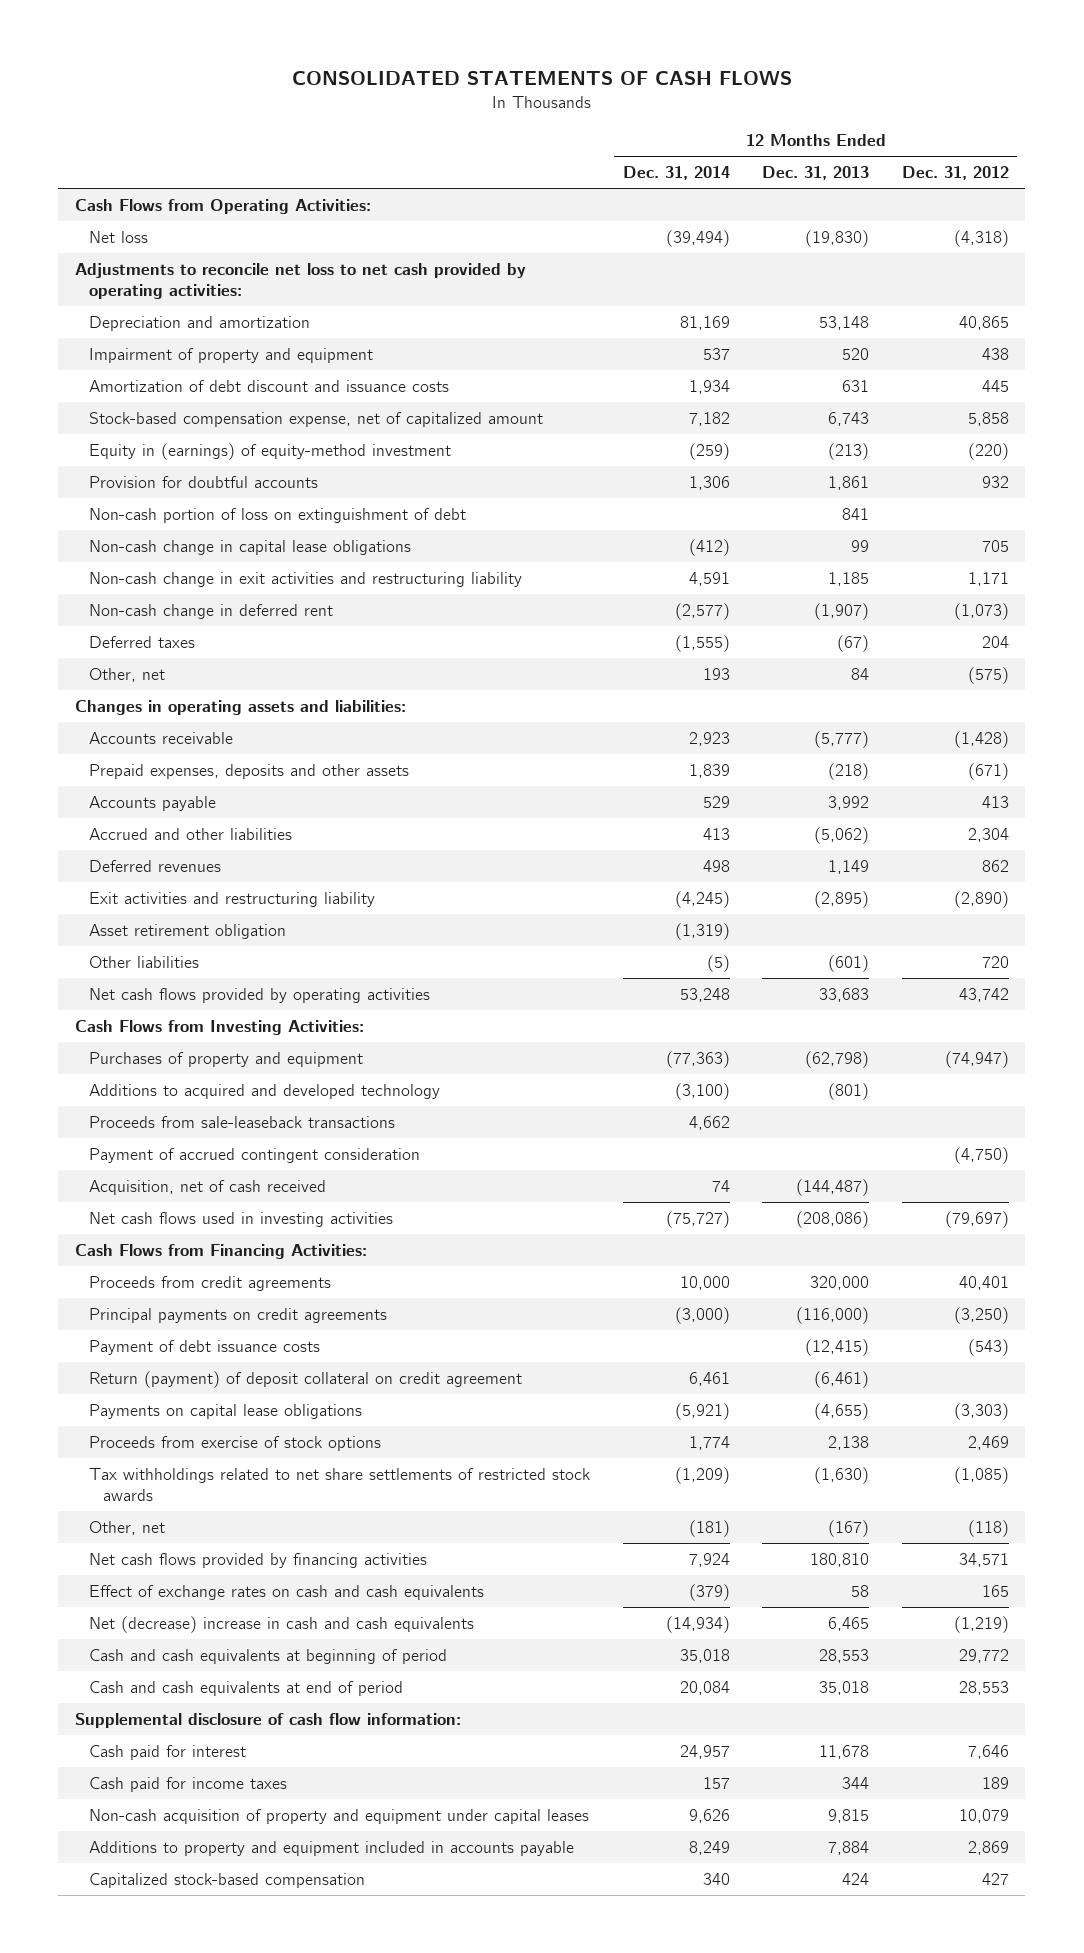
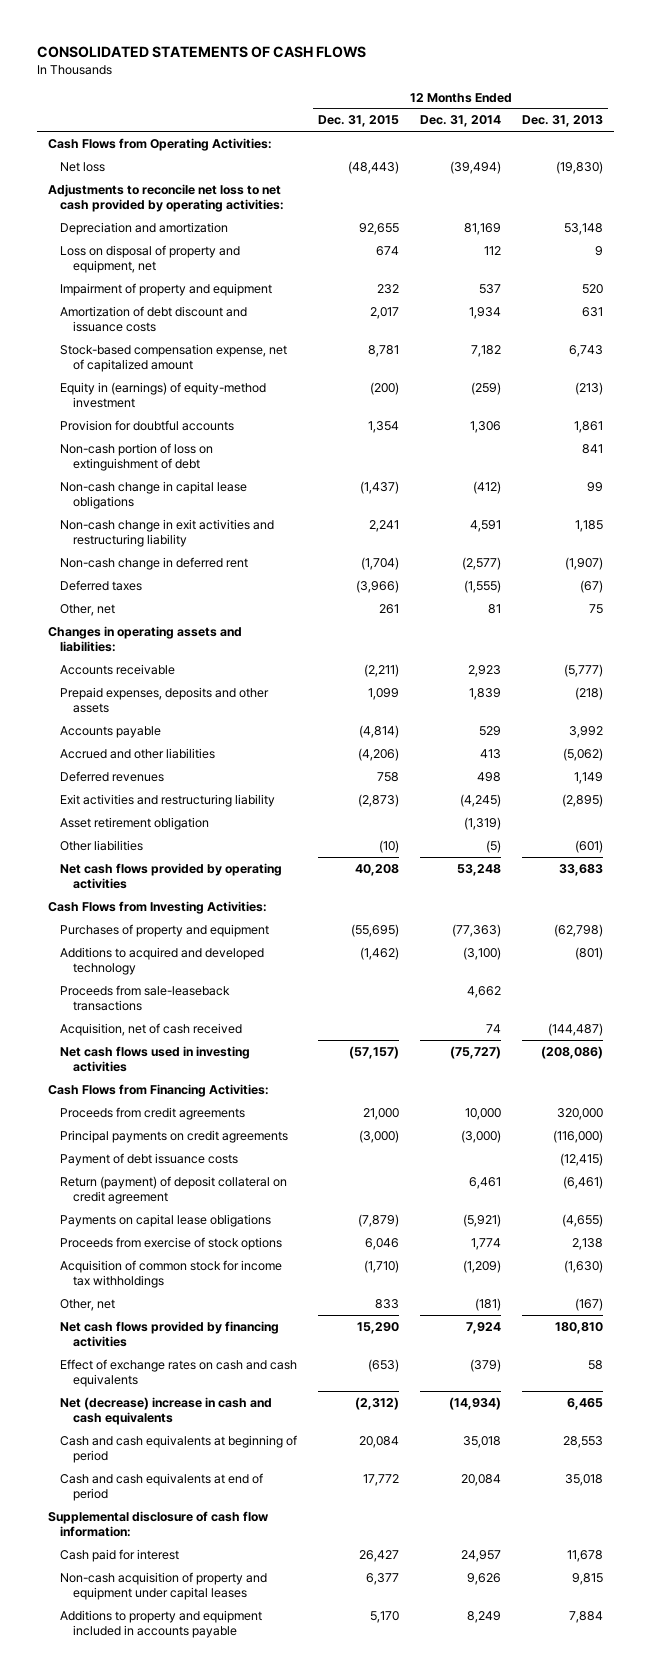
[901,166,1009,181] Dec. 31, 2012 -> none
none -> [318,115,400,128] Dec. 31, 2015
none -> [60,244,241,274] Loss on disposal of property and equipment, net
[702,667,730,680] 193 -> [488,603,502,614] 81
[851,667,870,680] 84 -> [589,603,604,614] 75
[88,1147,420,1163] Payment of accrued contingent consideration -> none
[88,1467,590,1502] Tax withholdings related to net share settlements of restricted stock awards -> [60,1259,283,1289] Acquisition of common stock for income tax withholdings
[88,1776,287,1792] Cash paid for income taxes -> none
[88,1872,365,1888] Capitalized stock-based compensation -> none

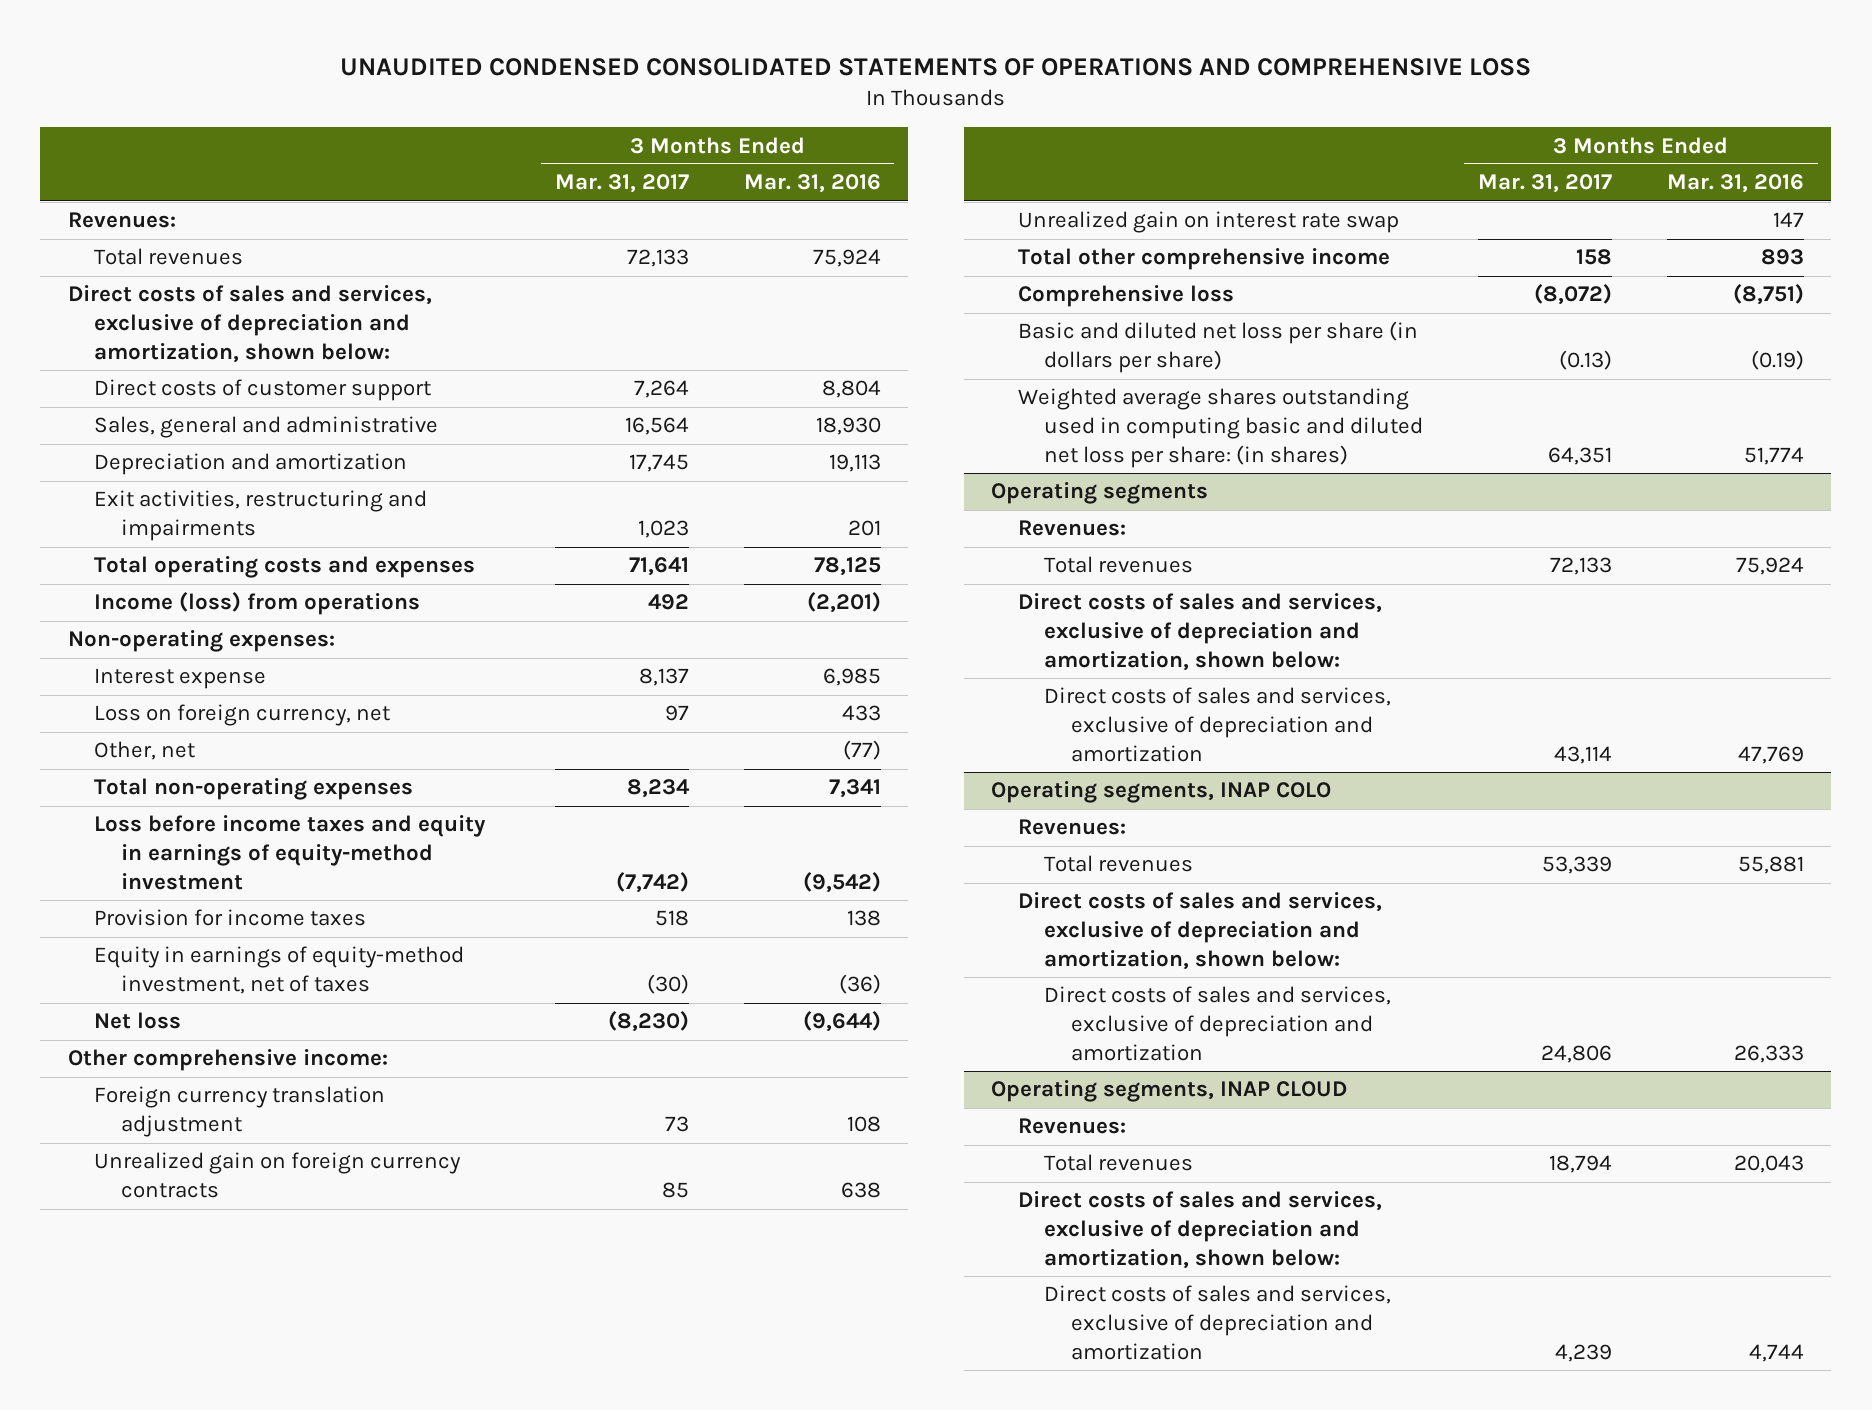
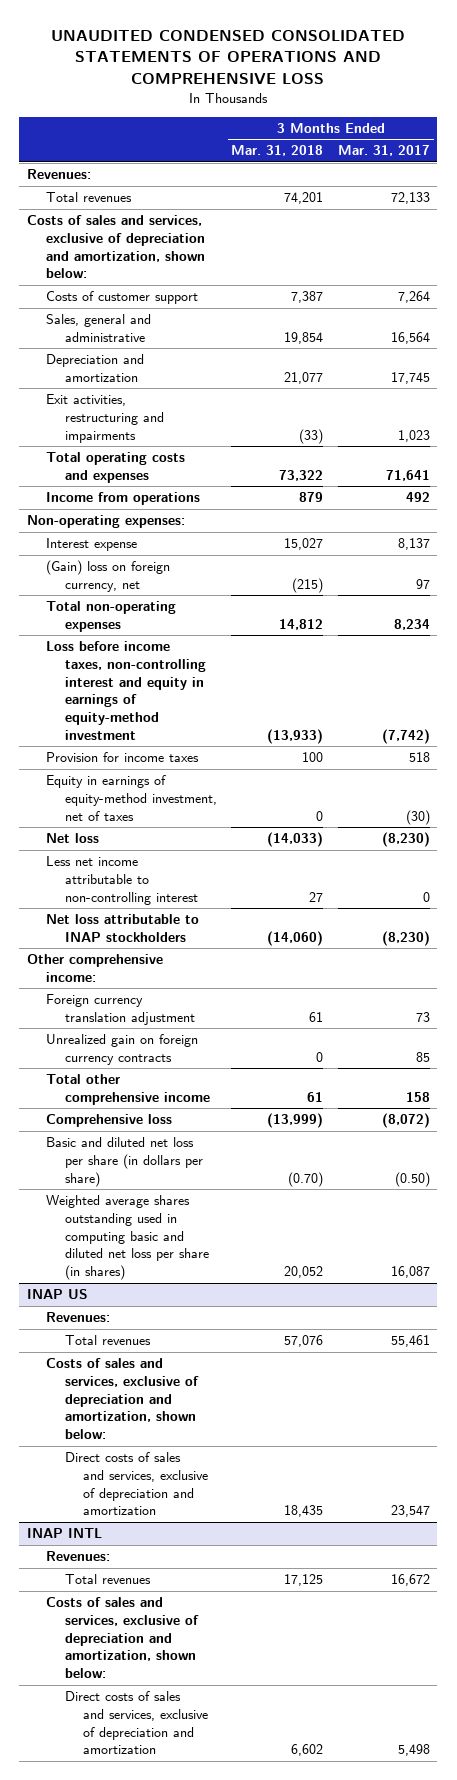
[743,174,881,194] Mar. 31, 2016 -> none
none -> [231,145,324,157] Mar. 31, 2018
[67,285,432,364] Direct costs of sales and services, exclusive of depreciation and amortization, shown below: -> [26,215,205,279] Costs of sales and services, exclusive of depreciation and amortization, shown below:
[94,379,432,402] Direct costs of customer support -> [45,291,198,305] Costs of customer support
[94,592,421,616] Income (loss) from operations -> [45,492,200,506] Income from operations
[94,741,196,761] Other, net -> none
[94,704,391,727] Loss on foreign currency, net -> [45,560,170,592] (Gain) loss on foreign currency, net
[94,815,487,891] Loss before income taxes and equity in earnings of equity-method investment -> [45,641,206,740] Loss before income taxes, non-controlling interest and equity in earnings of equity-method investment
none -> [45,856,198,905] Less net income attributable to non-controlling interest
none -> [45,914,199,942] Net loss attributable to INAP stockholders
[1017,211,1399,234] Unrealized gain on interest rate swap -> none
[991,482,1209,505] Operating segments -> none
[1017,520,1126,537] Revenues: -> none
[1044,556,1194,574] Total revenues -> none
[1017,593,1382,672] Direct costs of sales and services, exclusive of depreciation and amortization, shown below: -> none
[1044,687,1392,763] Direct costs of sales and services, exclusive of depreciation and amortization -> none
[991,781,1332,804] Operating segments, INAP COLO -> none
[1559,350,1613,371] (0.13) -> [394,1171,430,1187] (0.50)
[1017,388,1424,469] Weighted average shares outstanding used in computing basic and diluted net loss per share: (in shares) -> [45,1195,209,1281] Weighted average shares outstanding used in computing basic and diluted net loss per share (in shares)
[1548,447,1613,466] 64,351 -> [390,1266,430,1279] 16,087
none -> [26,1289,88,1300] INAP US
[991,1080,1348,1103] Operating segments, INAP CLOUD -> none
[1542,856,1613,875] 53,339 -> [390,1335,430,1348] 55,461
[1017,892,1382,971] Direct costs of sales and services, exclusive of depreciation and amortization, shown below: -> [45,1358,199,1440] Costs of sales and services, exclusive of depreciation and amortization, shown below:
[1541,1045,1613,1064] 24,806 -> [390,1505,430,1518] 23,547
none -> [26,1528,102,1539] INAP INTL
[1549,1155,1613,1174] 18,794 -> [390,1574,430,1587] 16,672
[1017,1191,1382,1270] Direct costs of sales and services, exclusive of depreciation and amortization, shown below: -> [45,1597,199,1679] Costs of sales and services, exclusive of depreciation and amortization, shown below:
[1555,1344,1613,1363] 4,239 -> [397,1744,430,1757] 5,498

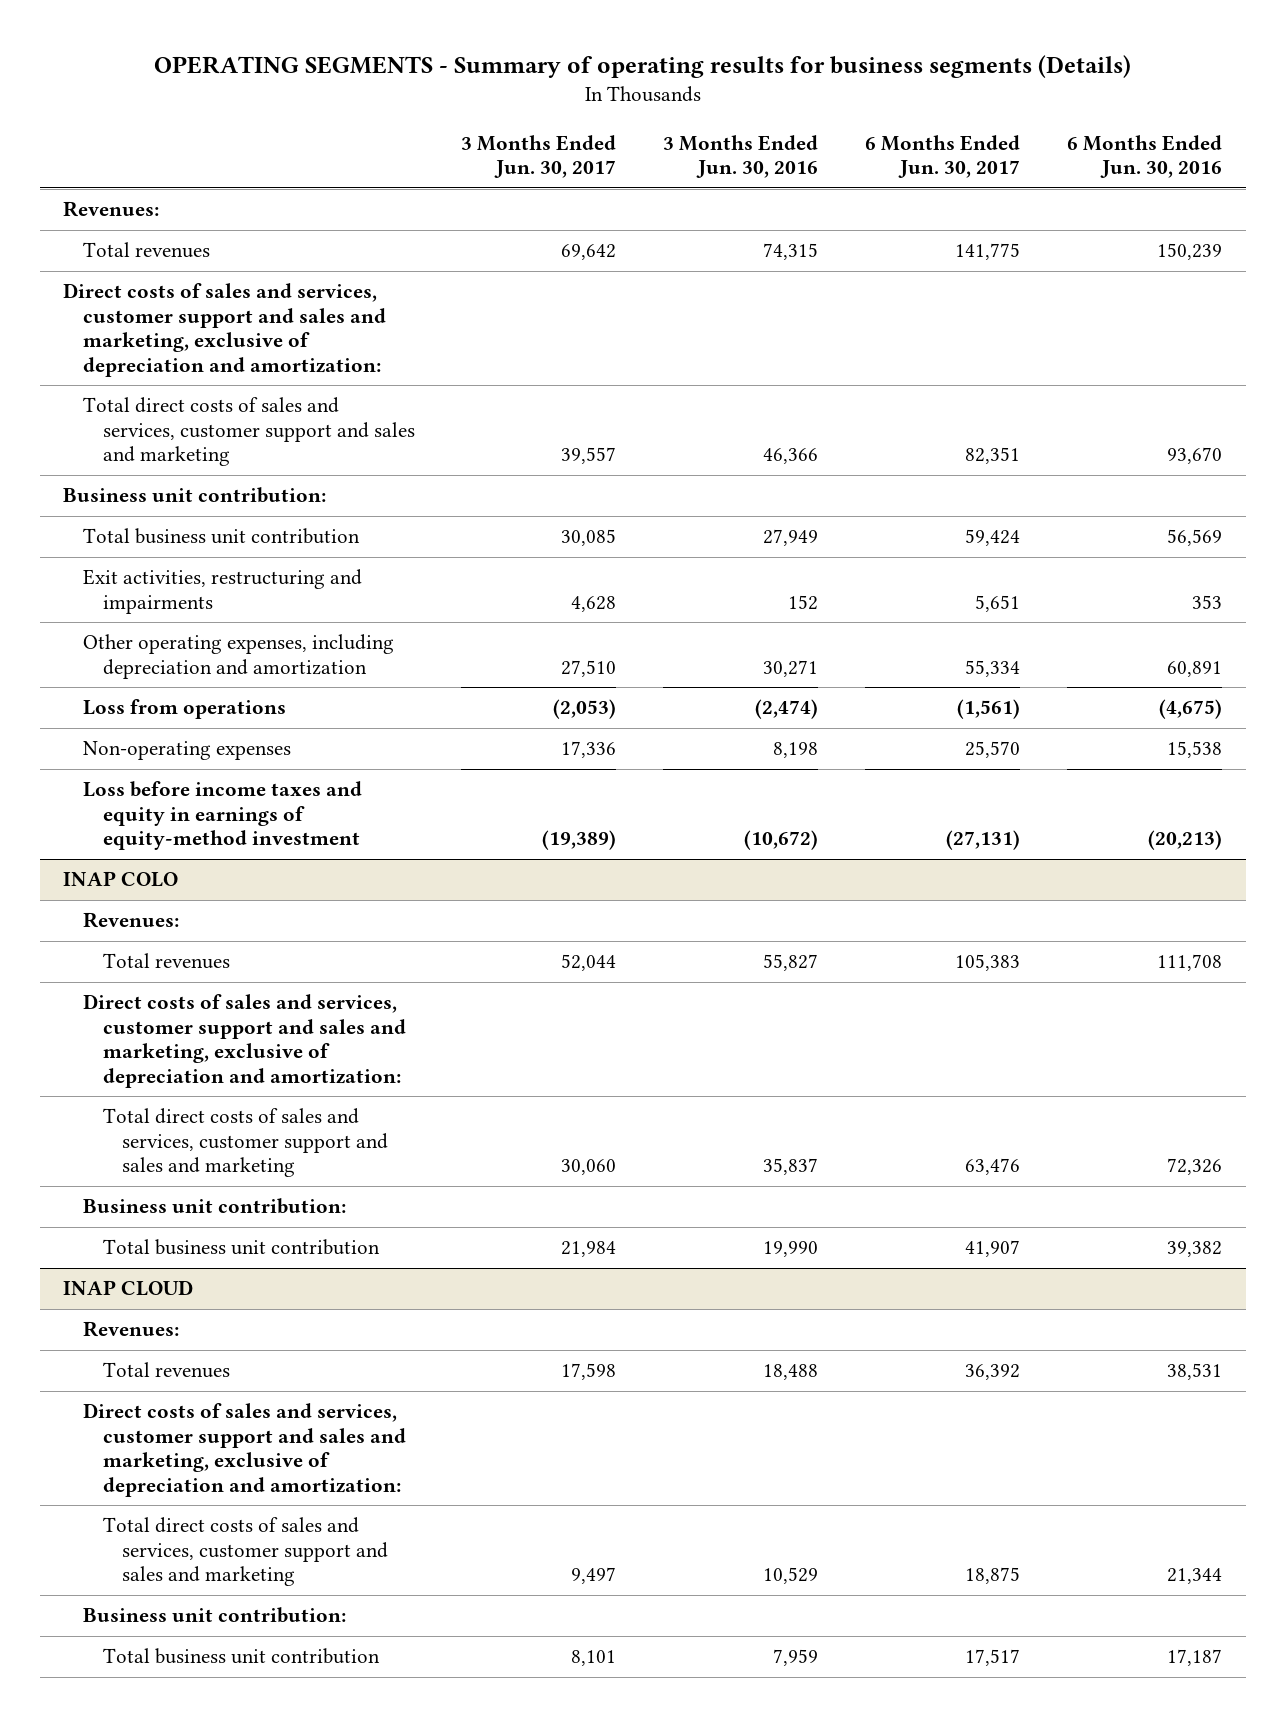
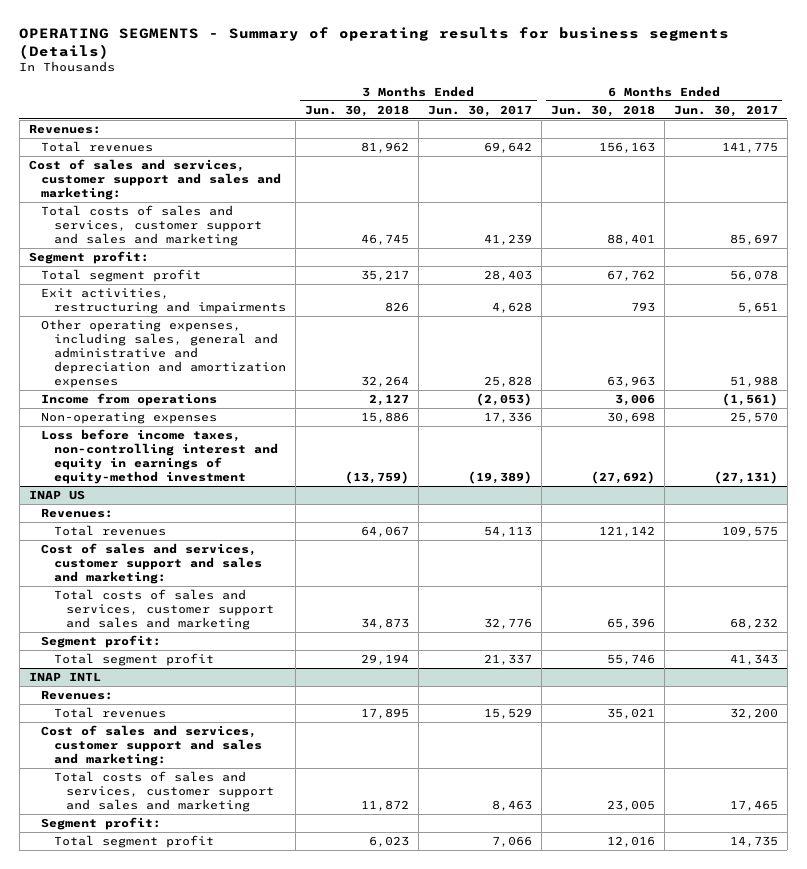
[663,134,819,179] 3 Months Ended Jun. 30, 2016 -> none
[1067,134,1223,179] 6 Months Ended Jun. 30, 2016 -> none
none -> [304,104,409,117] Jun. 30, 2018
none -> [550,104,655,117] Jun. 30, 2018
[82,528,360,545] Total business unit contribution -> none
[63,283,386,377] Direct costs of sales and services, customer support and sales and marketing, exclusive of depreciation and amortization: -> [28,159,282,200] Cost of sales and services, customer support and sales and marketing:
[82,397,415,467] Total direct costs of sales and services, customer support and sales and marketing -> [41,205,262,246] Total costs of sales and services, customer support and sales and marketing
[561,447,617,465] 39,557 -> [483,233,532,245] 41,239
[965,447,1021,465] 82,351 -> [729,233,778,245] 85,697
[63,487,327,504] Business unit contribution: -> [28,251,149,265] Segment profit:
none -> [41,269,202,283] Total segment profit
[82,634,394,679] Other operating expenses, including depreciation and amortization -> [41,319,286,388] Other operating expenses, including sales, general and administrative and depreciation and amortization expenses
[561,659,617,677] 27,510 -> [483,375,532,387] 25,828
[965,659,1021,677] 55,334 -> [729,375,778,387] 51,988
[82,699,286,720] Loss from operations -> [41,393,218,407] Income from operations
[63,871,179,888] INAP COLO -> none
[82,781,362,851] Loss before income taxes and equity in earnings of equity-method investment -> [41,429,278,484] Loss before income taxes, non-controlling interest and equity in earnings of equity-method investment
none -> [28,490,85,501] INAP US
[102,1239,380,1256] Total business unit contribution -> none
[63,1280,194,1297] INAP CLOUD -> none
[561,954,617,972] 52,044 -> [483,526,532,538] 54,113
[955,954,1021,972] 105,383 -> [721,526,778,538] 109,575
[82,994,406,1088] Direct costs of sales and services, customer support and sales and marketing, exclusive of depreciation and amortization: -> [41,543,262,584] Cost of sales and services, customer support and sales and marketing:
[102,1108,389,1178] Total direct costs of sales and services, customer support and sales and marketing -> [53,589,275,630] Total costs of sales and services, customer support and sales and marketing
[561,1159,617,1176] 30,060 -> [483,617,532,629] 32,776
[965,1158,1021,1176] 63,476 -> [729,617,778,629] 68,232
[82,1198,346,1215] Business unit contribution: -> [41,635,162,649] Segment profit:
none -> [53,653,214,667] Total segment profit
none -> [28,672,101,682] INAP INTL
[102,1648,380,1665] Total business unit contribution -> none
[561,1363,617,1381] 17,598 -> [483,708,532,720] 15,529
[965,1364,1021,1381] 36,392 -> [729,708,778,720] 32,200
[82,1403,406,1497] Direct costs of sales and services, customer support and sales and marketing, exclusive of depreciation and amortization: -> [41,725,262,766] Cost of sales and services, customer support and sales and marketing:
[102,1517,389,1587] Total direct costs of sales and services, customer support and sales and marketing -> [53,771,275,812] Total costs of sales and services, customer support and sales and marketing
[571,1567,617,1585] 9,497 -> [491,799,532,811] 8,463
[965,1567,1021,1585] 18,875 -> [729,799,778,811] 17,465
[82,1607,346,1624] Business unit contribution: -> [41,817,162,831] Segment profit:
none -> [53,835,214,849] Total segment profit

